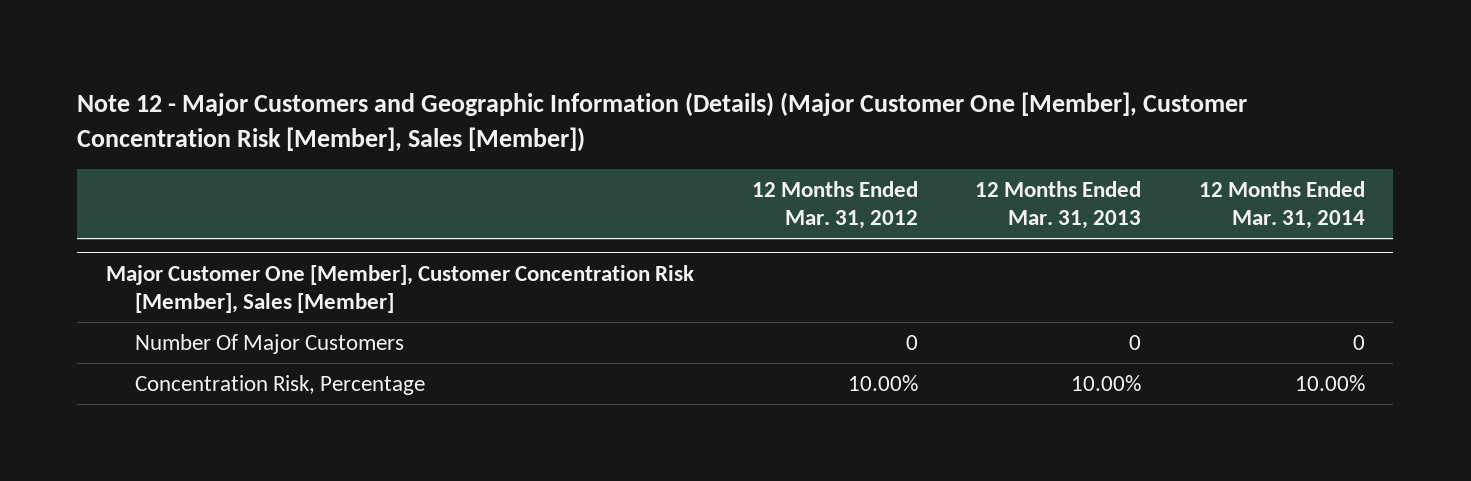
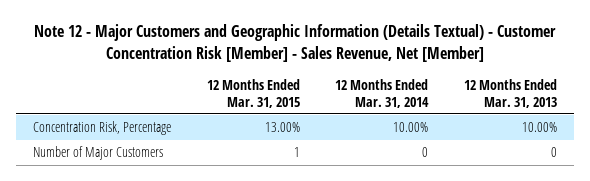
[77,92,1248,151] Note 12 - Major Customers and Geographic Information (Details) (Major Customer One [Member], Customer Concentration Risk [Member], Sales [Member]) -> [34,24,557,62] Note 12 - Major Customers and Geographic Information (Details Textual) - Customer Concentration Risk [Member] - Sales Revenue, Net [Member]
[751,181,918,230] 12 Months Ended Mar. 31, 2012 -> none
none -> [206,79,300,108] 12 Months Ended Mar. 31, 2015
[106,264,695,313] Major Customer One [Member], Customer Concentration Risk [Member], Sales [Member] -> none
[135,333,405,354] Number Of Major Customers -> none
none -> [33,146,164,161] Number of Major Customers

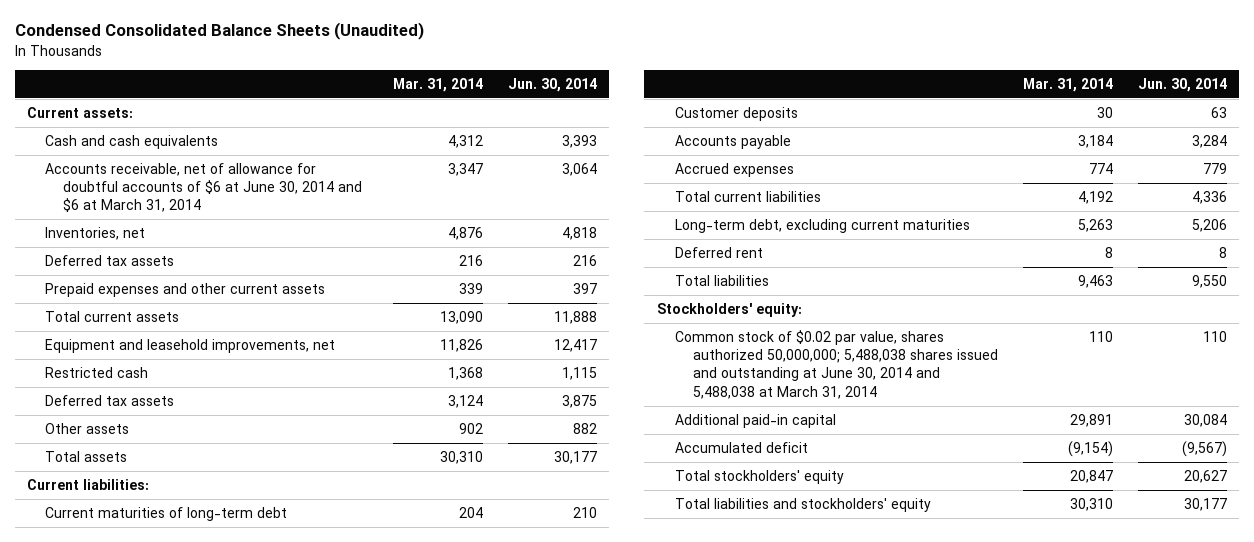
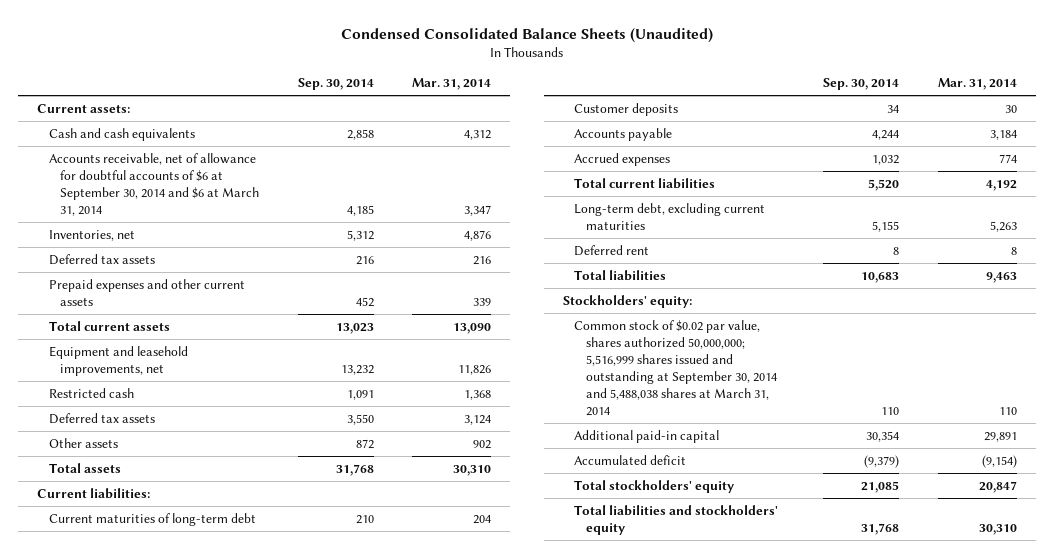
[507,77,597,92] Jun. 30, 2014 -> none
none -> [297,78,374,91] Sep. 30, 2014
[45,162,363,213] Accounts receivable, net of allowance for doubtful accounts of $6 at June 30, 2014 and $6 at March 31, 2014 -> [48,152,259,216] Accounts receivable, net of allowance for doubtful accounts of $6 at September 30, 2014 and $6 at March 31, 2014
[675,329,999,399] Common stock of $0.02 par value, shares authorized 50,000,000; 5,488,038 shares issued and outstanding at June 30, 2014 and 5,488,038 at March 31, 2014 -> [574,319,777,416] Common stock of $0.02 par value, shares authorized 50,000,000; 5,516,999 shares issued and outstanding at September 30, 2014 and 5,488,038 shares at March 31, 2014

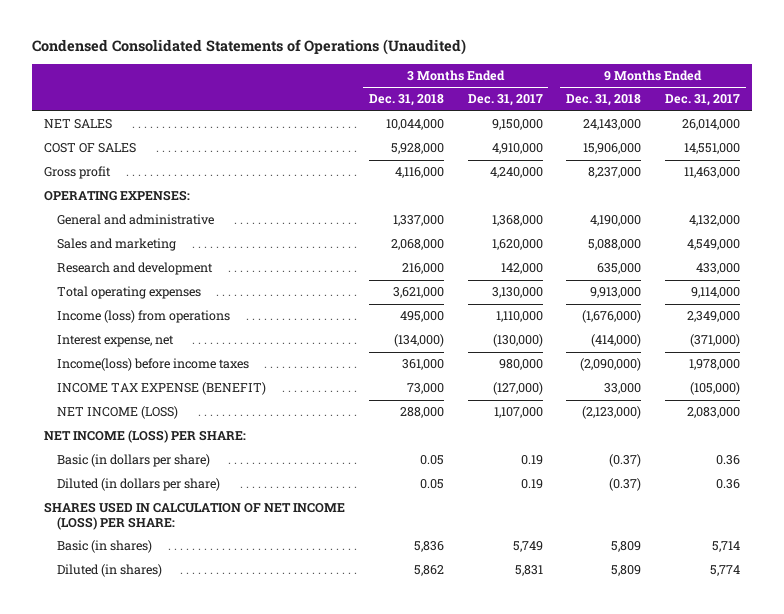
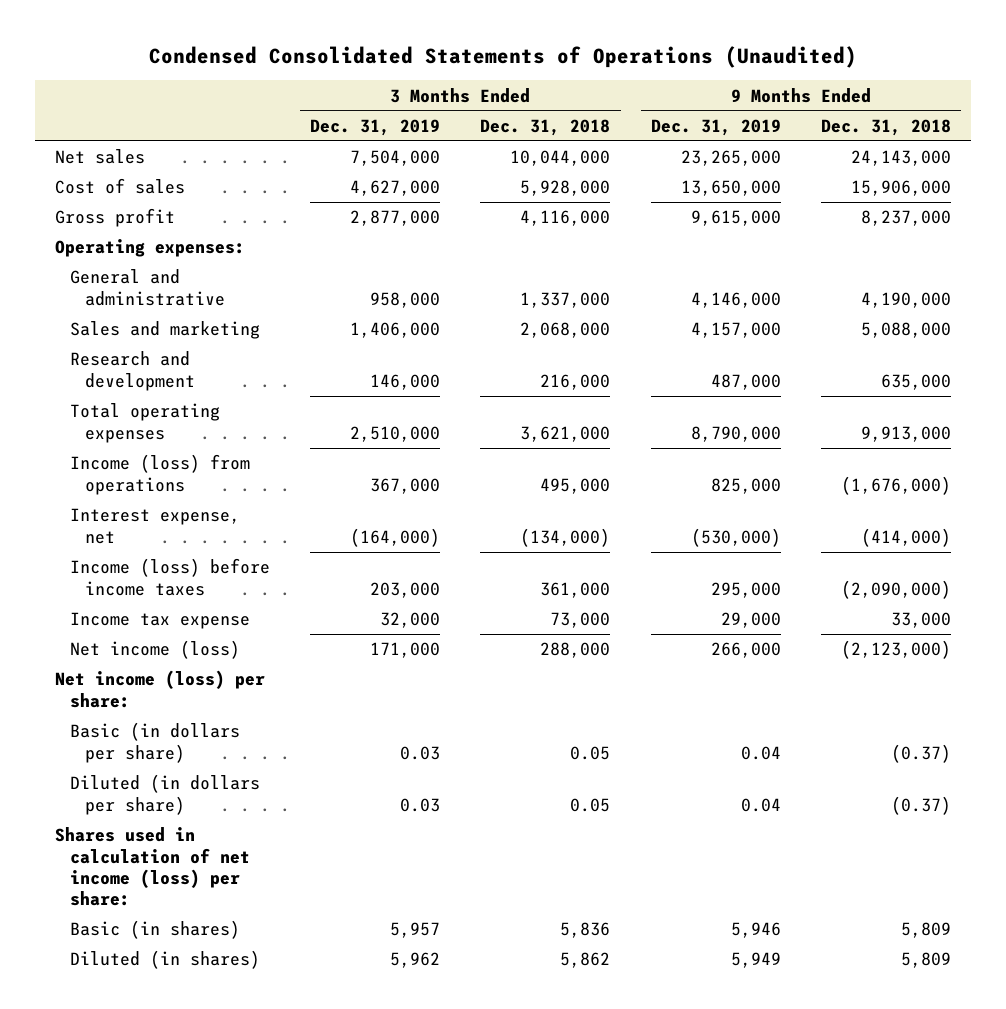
[467,94,543,107] Dec. 31, 2017 -> none
[665,94,741,107] Dec. 31, 2017 -> none
none -> [310,118,441,136] Dec. 31, 2019
none -> [650,118,781,136] Dec. 31, 2019
[43,119,112,130] NET SALES -> [55,149,146,165] Net sales
[43,143,136,154] COST OF SALES -> [55,178,186,195] Cost of sales
[43,190,190,202] OPERATING EXPENSES: -> [55,239,246,258] Operating expenses:
[56,358,249,372] Income(loss) before income taxes -> [70,558,271,596] Income (loss) before income taxes
[56,382,266,396] INCOME TAX EXPENSE (BENEFIT) -> [70,612,251,630] Income tax expense
[56,406,178,420] NET INCOME (LOSS) -> [70,640,241,660] Net income (loss)
[43,430,246,444] NET INCOME (LOSS) PER SHARE: -> [55,670,266,708] Net income (loss) per share:
[43,502,345,530] SHARES USED IN CALCULATION OF NET INCOME (LOSS) PER SHARE: -> [55,827,251,907] Shares used in calculation of net income (loss) per share:

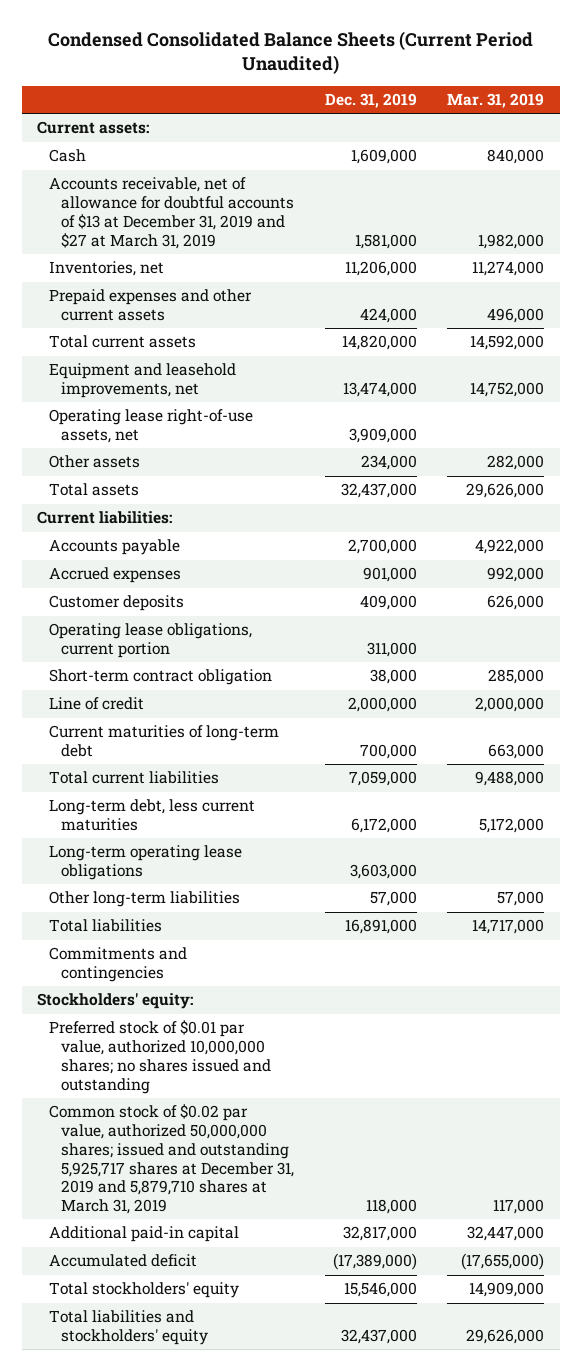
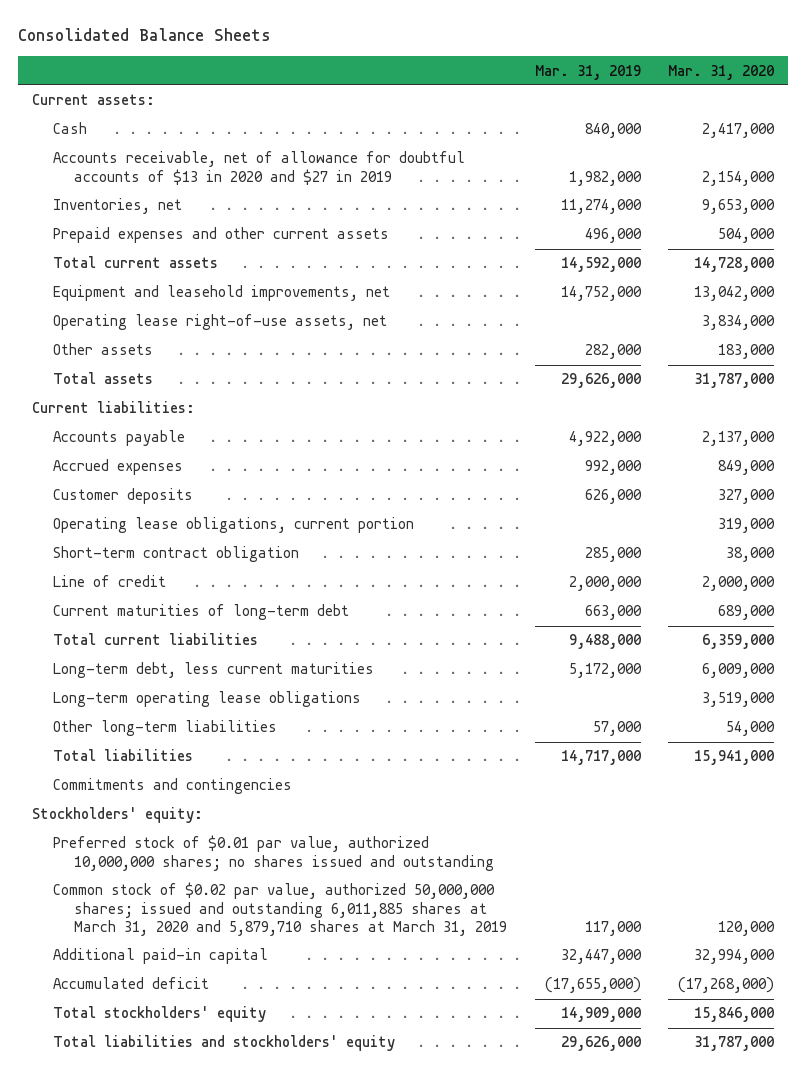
[47,30,533,75] Condensed Consolidated Balance Sheets (Current Period Unaudited) -> [18,28,272,42] Consolidated Balance Sheets
[324,93,417,109] Dec. 31, 2019 -> none
none -> [668,64,775,80] Mar. 31, 2020
[49,177,295,249] Accounts receivable, net of allowance for doubtful accounts of $13 at December 31, 2019 and $27 at March 31, 2019 -> [52,151,465,185] Accounts receivable, net of allowance for doubtful accounts of $13 in 2020 and $27 in 2019
[49,1104,295,1215] Common stock of $0.02 par value, authorized 50,000,000 shares; issued and outstanding 5,925,717 shares at December 31, 2019 and 5,879,710 shares at March 31, 2019 -> [52,882,507,937] Common stock of $0.02 par value, authorized 50,000,000 shares; issued and outstanding 6,011,885 shares at March 31, 2020 and 5,879,710 shares at March 31, 2019

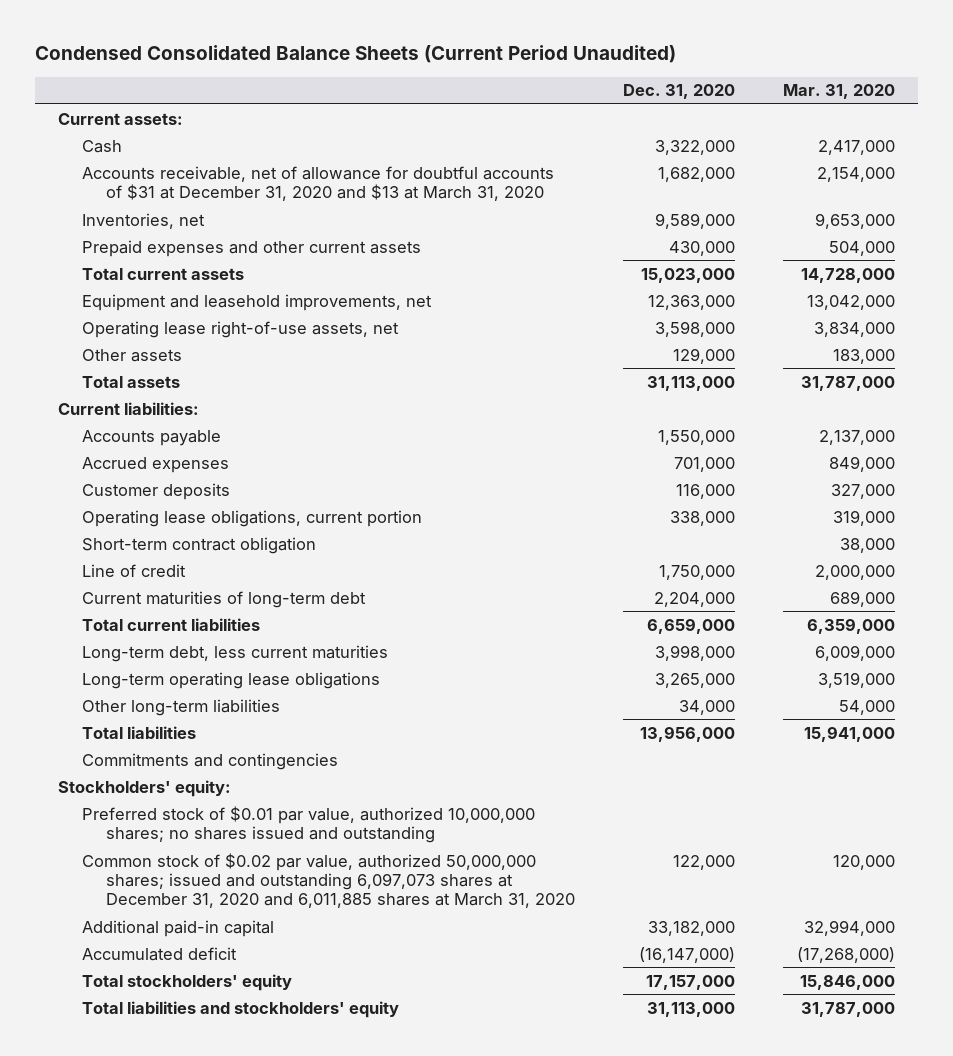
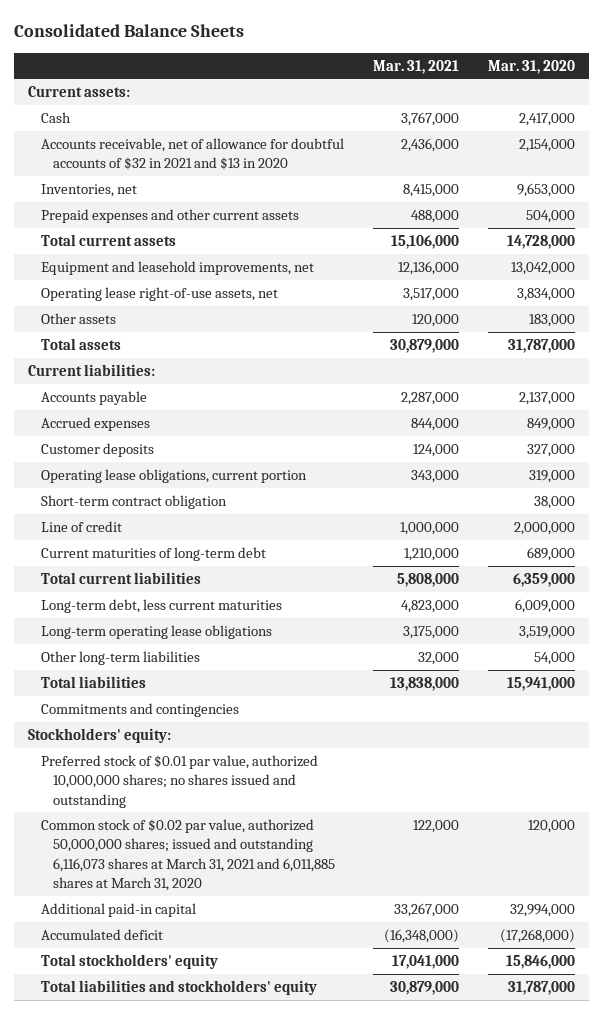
[34,45,676,64] Condensed Consolidated Balance Sheets (Current Period Unaudited) -> [13,24,244,38] Consolidated Balance Sheets
[622,84,735,100] Dec. 31, 2020 -> none
none -> [372,59,459,74] Mar. 31, 2021
[82,165,555,202] Accounts receivable, net of allowance for doubtful accounts of $31 at December 31, 2020 and $13 at March 31, 2020 -> [40,138,344,171] Accounts receivable, net of allowance for doubtful accounts of $32 in 2021 and $13 in 2020
[82,852,576,909] Common stock of $0.02 par value, authorized 50,000,000 shares; issued and outstanding 6,097,073 shares at December 31, 2020 and 6,011,885 shares at March 31, 2020 -> [40,819,335,891] Common stock of $0.02 par value, authorized 50,000,000 shares; issued and outstanding 6,116,073 shares at March 31, 2021 and 6,011,885 shares at March 31, 2020

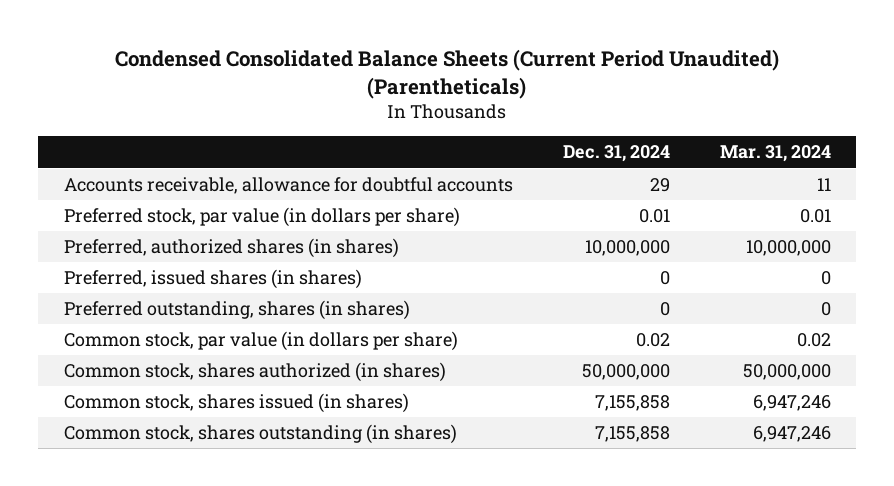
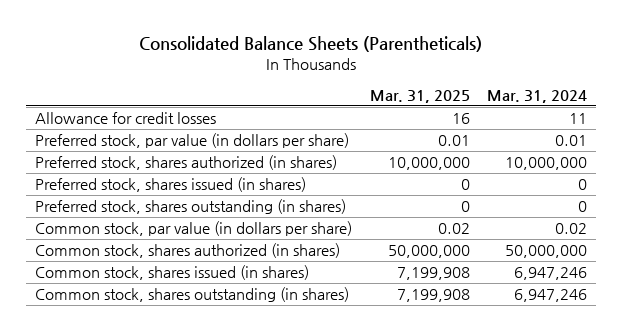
[115,49,780,100] Condensed Consolidated Balance Sheets (Current Period Unaudited) (Parentheticals) -> [139,35,483,52] Consolidated Balance Sheets (Parentheticals)
[562,145,670,163] Dec. 31, 2024 -> none
none -> [369,89,470,103] Mar. 31, 2025
[63,177,513,195] Accounts receivable, allowance for doubtful accounts -> [34,112,216,125] Allowance for credit losses
[63,238,399,259] Preferred, authorized shares (in shares) -> [34,155,337,171] Preferred stock, shares authorized (in shares)
[63,269,362,290] Preferred, issued shares (in shares) -> [34,177,306,193] Preferred stock, shares issued (in shares)
[63,300,410,321] Preferred outstanding, shares (in shares) -> [34,199,346,215] Preferred stock, shares outstanding (in shares)

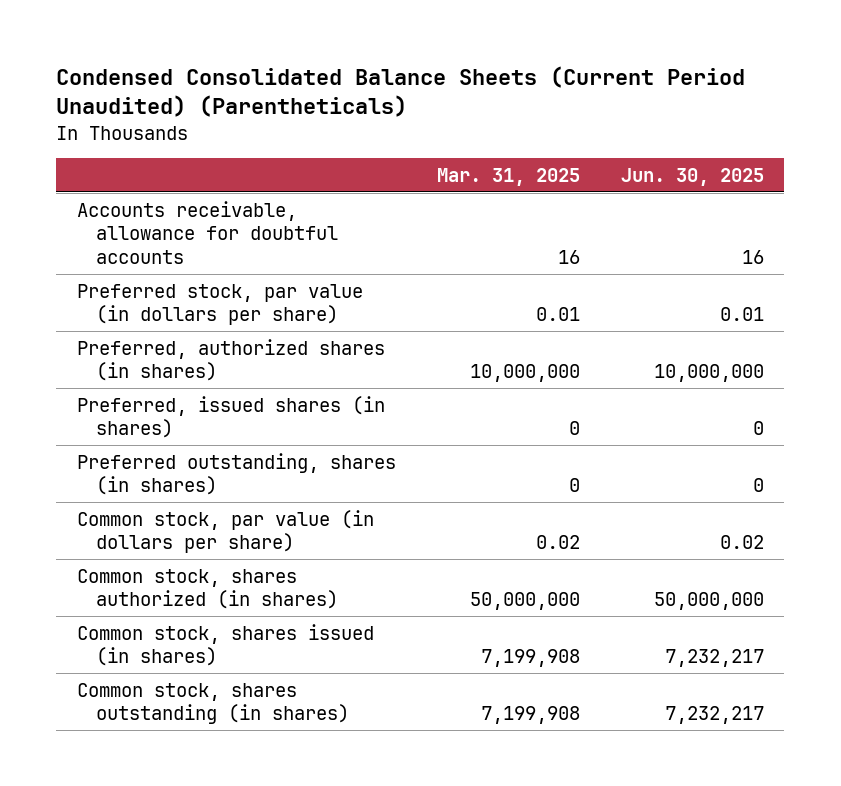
[139,35,483,52] Consolidated Balance Sheets (Parentheticals) -> [56,66,746,118] Condensed Consolidated Balance Sheets (Current Period Unaudited) (Parentheticals)
[487,89,588,103] Mar. 31, 2024 -> none
none -> [620,167,764,186] Jun. 30, 2025
[34,112,216,125] Allowance for credit losses -> [76,200,339,265] Accounts receivable, allowance for doubtful accounts
[34,155,337,171] Preferred stock, shares authorized (in shares) -> [76,338,385,382] Preferred, authorized shares (in shares)
[34,177,306,193] Preferred stock, shares issued (in shares) -> [76,395,385,439] Preferred, issued shares (in shares)
[34,199,346,215] Preferred stock, shares outstanding (in shares) -> [76,452,396,496] Preferred outstanding, shares (in shares)

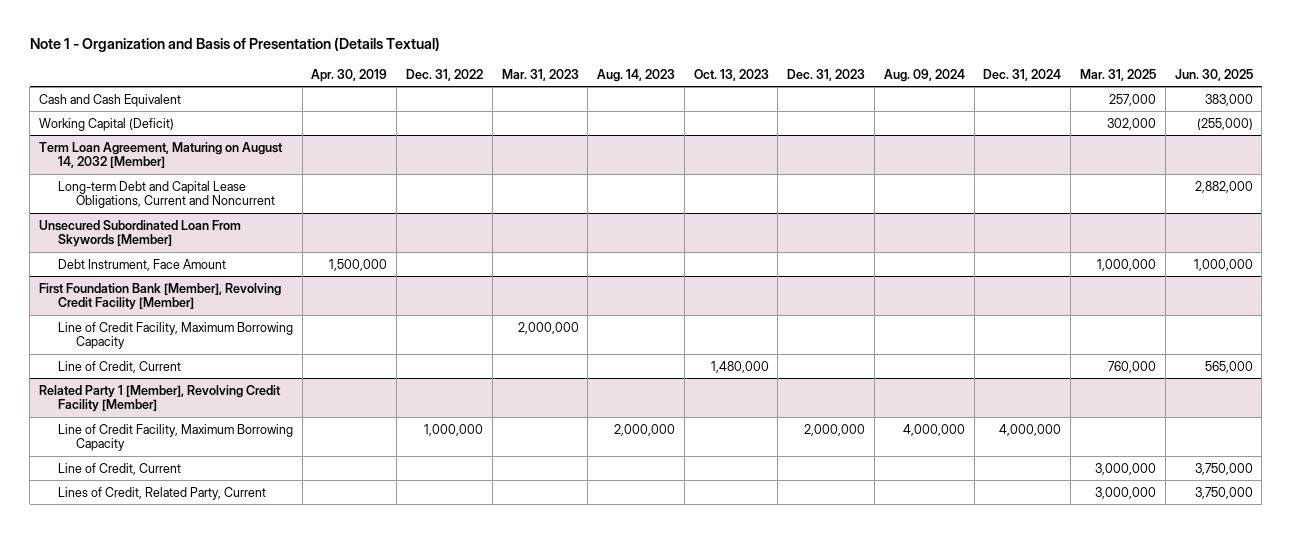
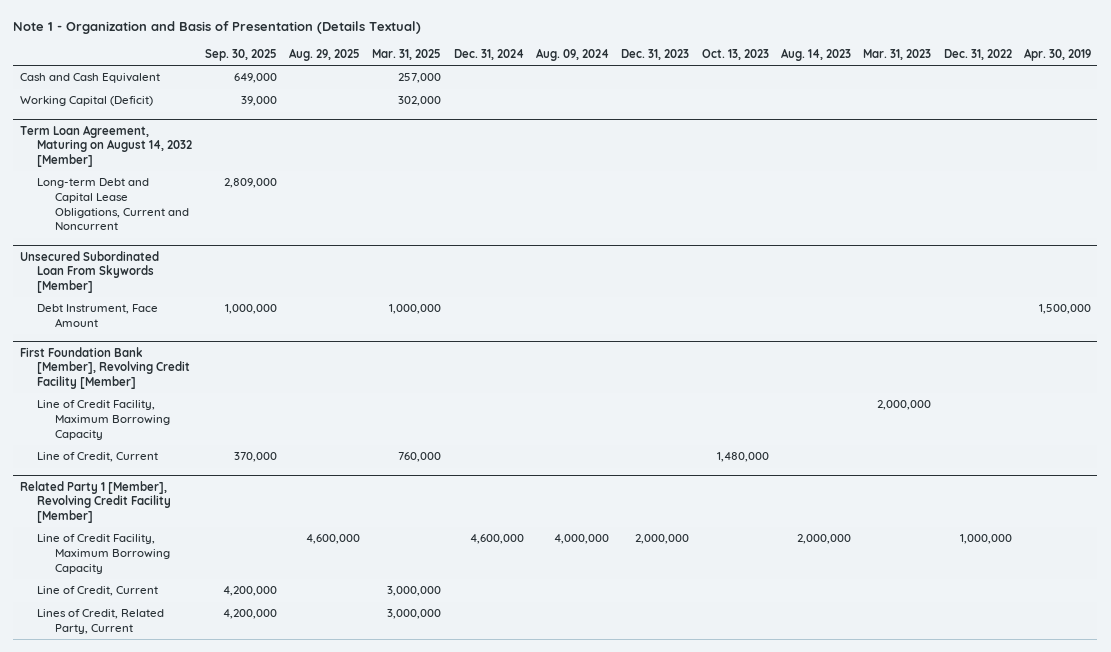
[1174,68,1253,81] Jun. 30, 2025 -> none
none -> [204,48,277,61] Sep. 30, 2025
none -> [289,47,361,61] Aug. 29, 2025
[999,423,1062,436] 4,000,000 -> [469,534,524,545] 4,600,000

